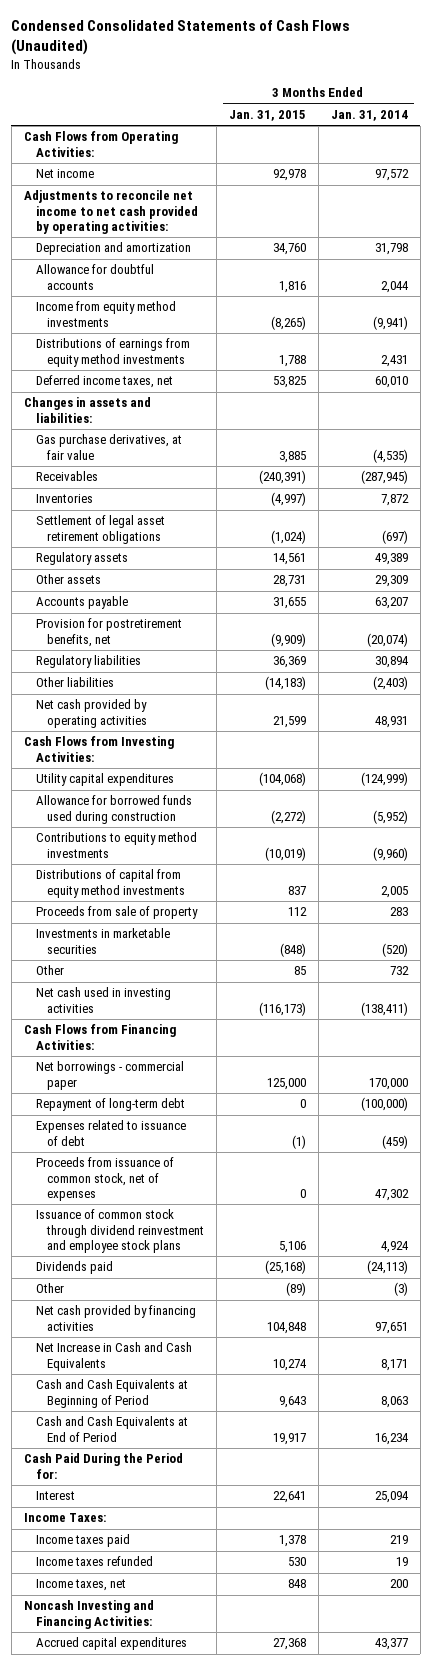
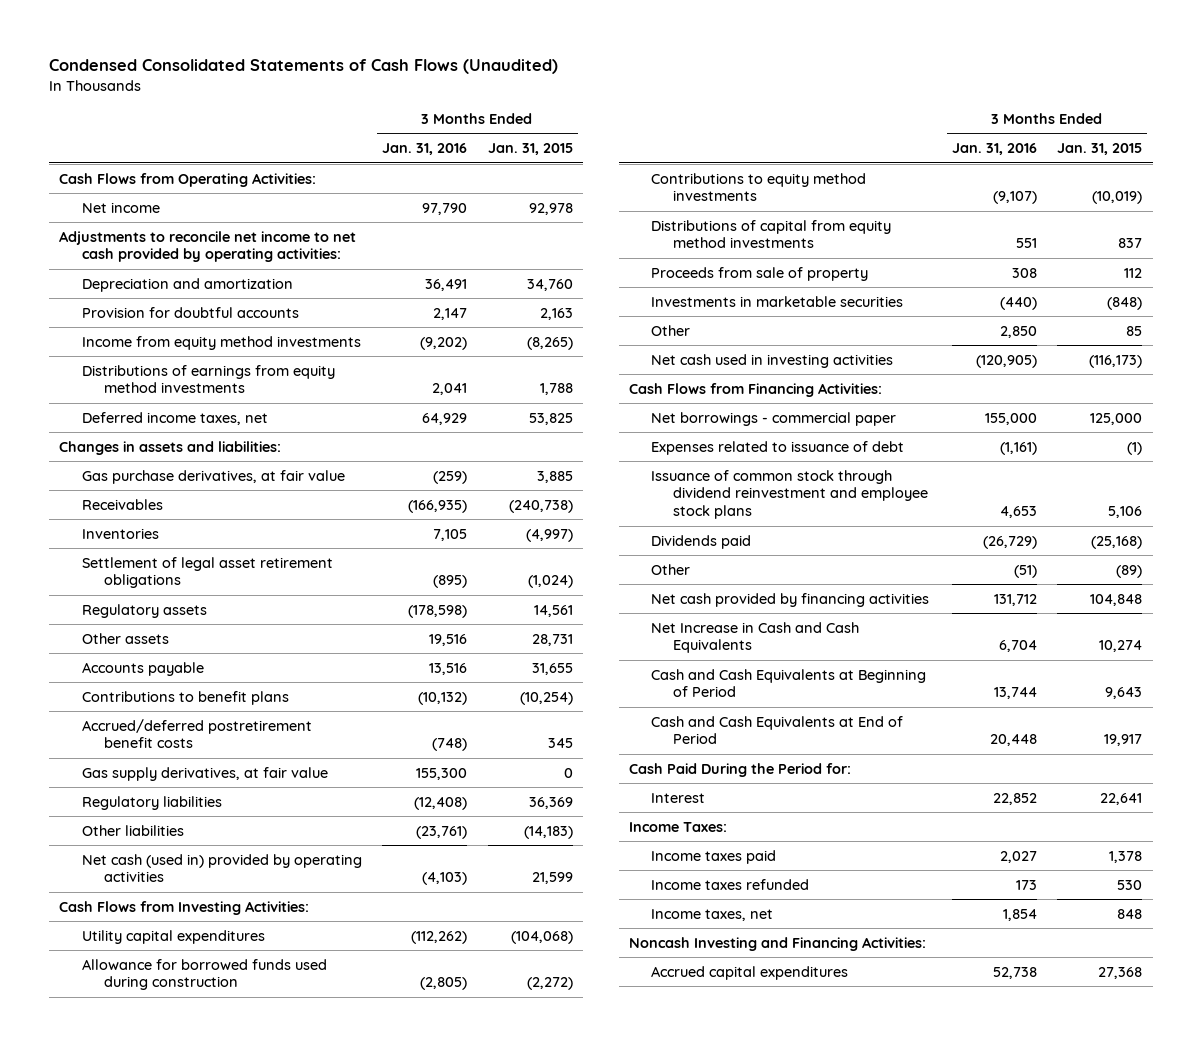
[330,109,408,121] Jan. 31, 2014 -> none
none -> [382,143,468,156] Jan. 31, 2016
[35,264,154,290] Allowance for doubtful accounts -> [81,306,299,318] Provision for doubtful accounts
[279,280,307,293] 1,816 -> [539,307,573,320] 2,163
[259,470,307,485] (240,391) -> [508,499,573,513] (240,738)
[35,618,182,647] Provision for postretirement benefits, net -> none
none -> [81,690,289,705] Contributions to benefit plans
none -> [81,718,312,749] Accrued/deferred postretirement benefit costs
none -> [81,766,328,781] Gas supply derivatives, at fair value
[35,699,148,728] Net cash provided by operating activities -> [81,853,362,883] Net cash (used in) provided by operating activities
[35,1098,185,1112] Repayment of long-term debt -> none
[35,1157,174,1202] Proceeds from issuance of common stock, net of expenses -> none

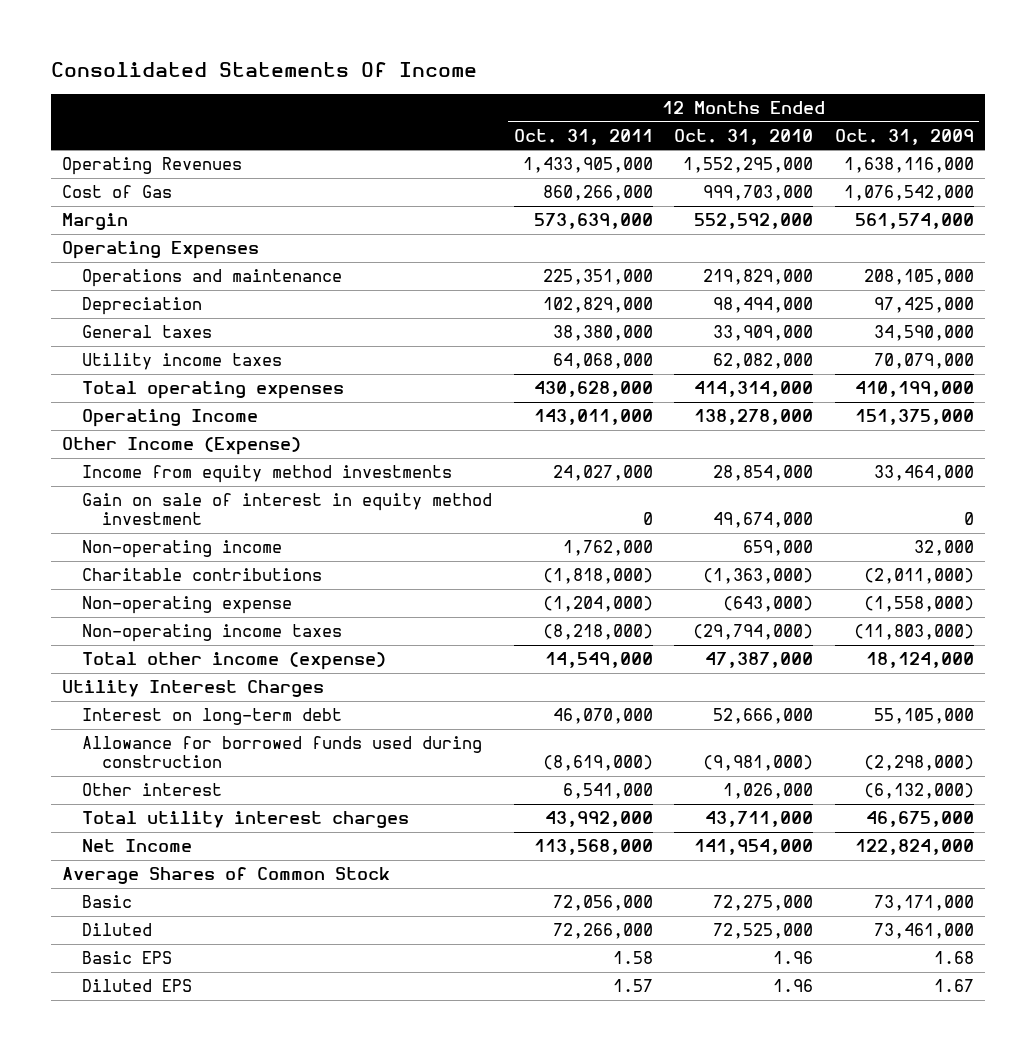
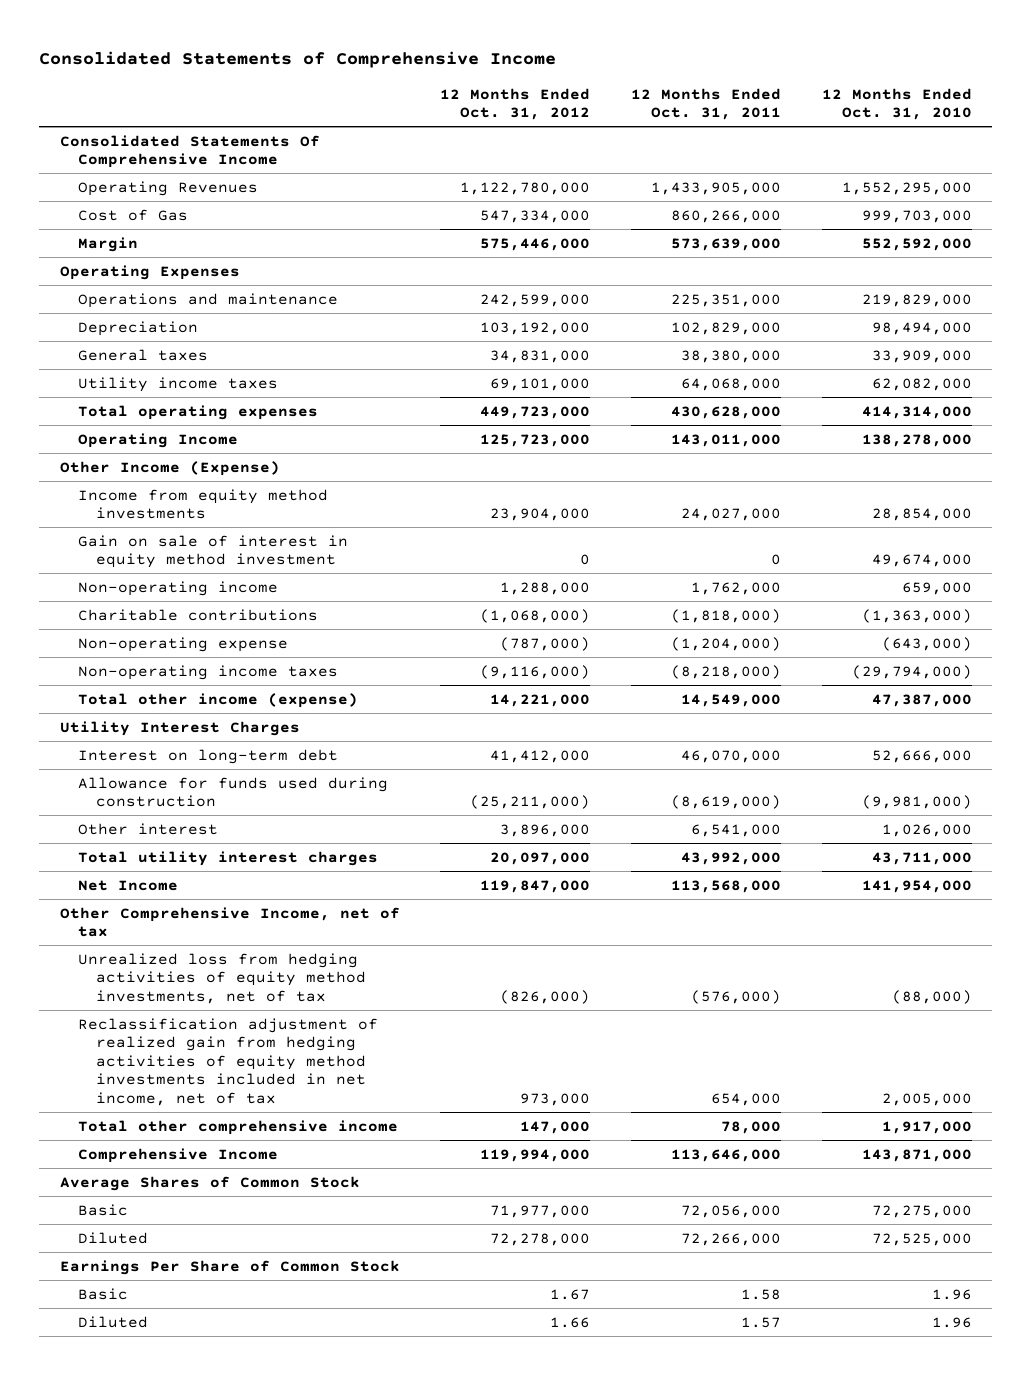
[51,61,478,77] Consolidated Statements Of Income -> [39,51,557,69] Consolidated Statements of Comprehensive Income
[834,128,974,145] Oct. 31, 2009 -> none
none -> [440,87,591,121] 12 Months Ended Oct. 31, 2012
none -> [59,134,320,169] Consolidated Statements Of Comprehensive Income
[81,736,482,769] Allowance for borrowed funds used during construction -> [77,776,388,808] Allowance for funds used during construction
none -> [59,906,400,938] Other Comprehensive Income, net of tax
none -> [77,952,367,1004] Unrealized loss from hedging activities of equity method investments, net of tax
none -> [77,1017,378,1107] Reclassification adjustment of realized gain from hedging activities of equity method investments included in net income, net of tax
none -> [77,1119,398,1135] Total other comprehensive income
none -> [77,1147,278,1163] Comprehensive Income
none -> [59,1259,400,1275] Earnings Per Share of Common Stock
[81,951,172,965] Basic EPS -> [77,1287,128,1300] Basic
[81,979,192,993] Diluted EPS -> [77,1315,148,1328] Diluted

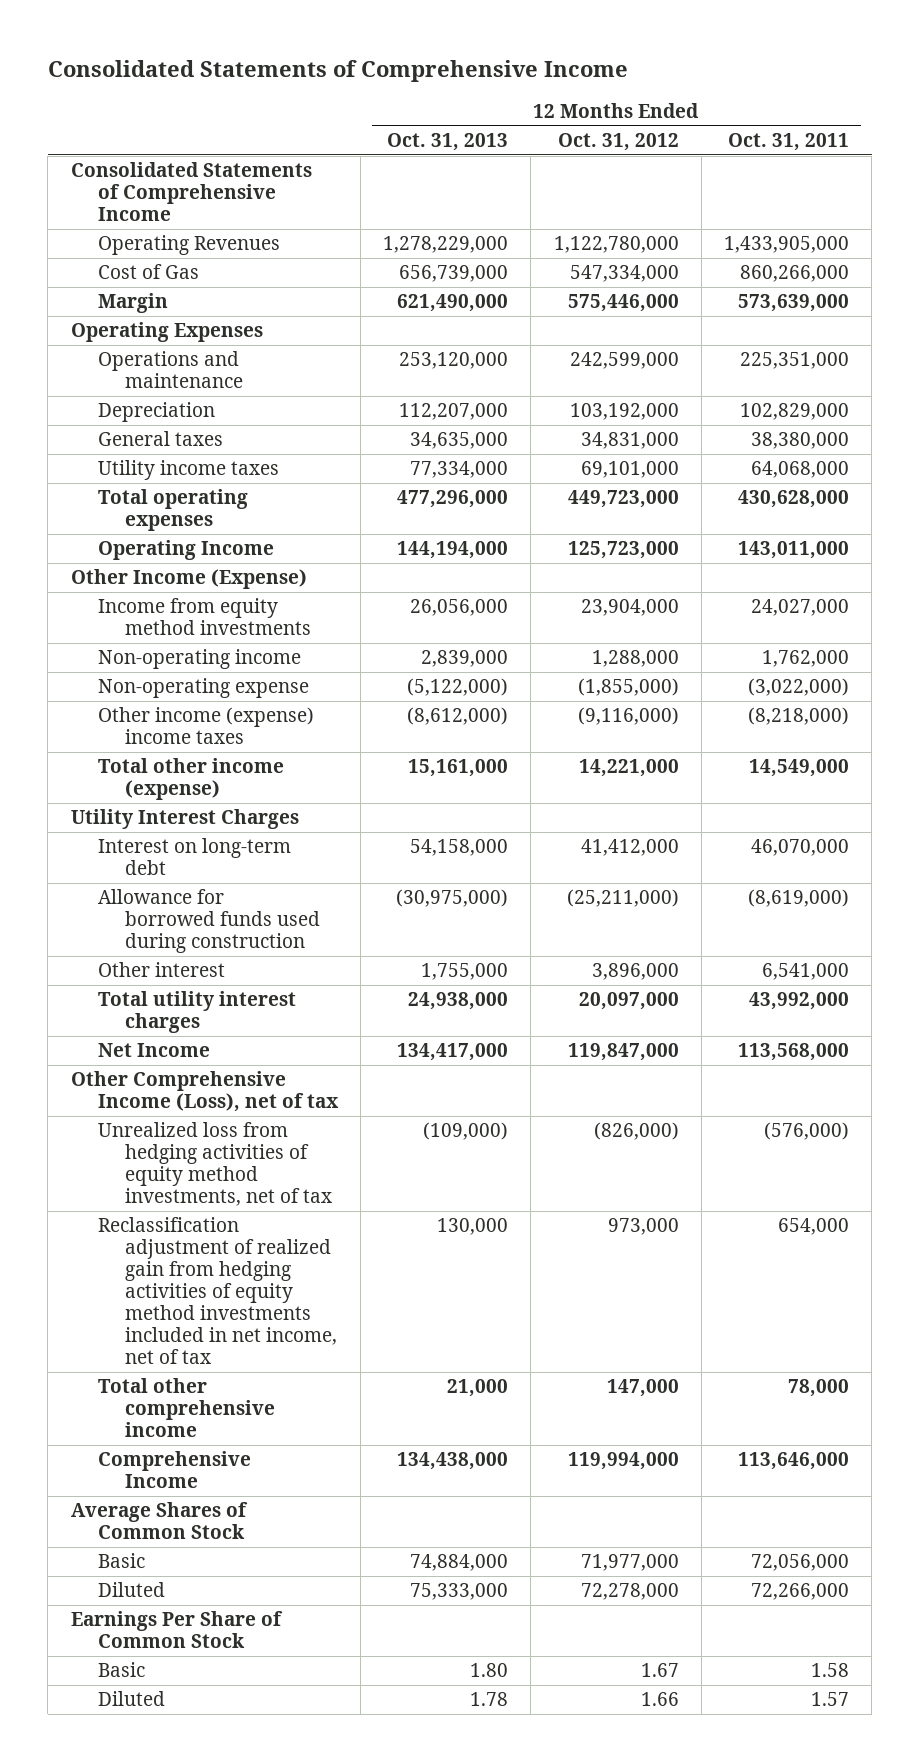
[821,87,972,121] 12 Months Ended Oct. 31, 2010 -> none
none -> [387,132,509,151] Oct. 31, 2013
[59,134,320,169] Consolidated Statements Of Comprehensive Income -> [70,162,312,222] Consolidated Statements of Comprehensive Income
[77,534,348,569] Gain on sale of interest in equity method investment -> none
[77,608,318,621] Charitable contributions -> none
[500,636,591,651] (787,000) -> [577,678,679,697] (1,855,000)
[671,636,782,651] (1,204,000) -> [748,678,850,697] (3,022,000)
[77,664,338,680] Non-operating income taxes -> [97,707,314,745] Other income (expense) income taxes
[77,776,388,808] Allowance for funds used during construction -> [97,889,320,954] Allowance for borrowed funds used during construction
[59,906,400,938] Other Comprehensive Income, net of tax -> [70,1071,339,1113] Other Comprehensive Income (Loss), net of tax

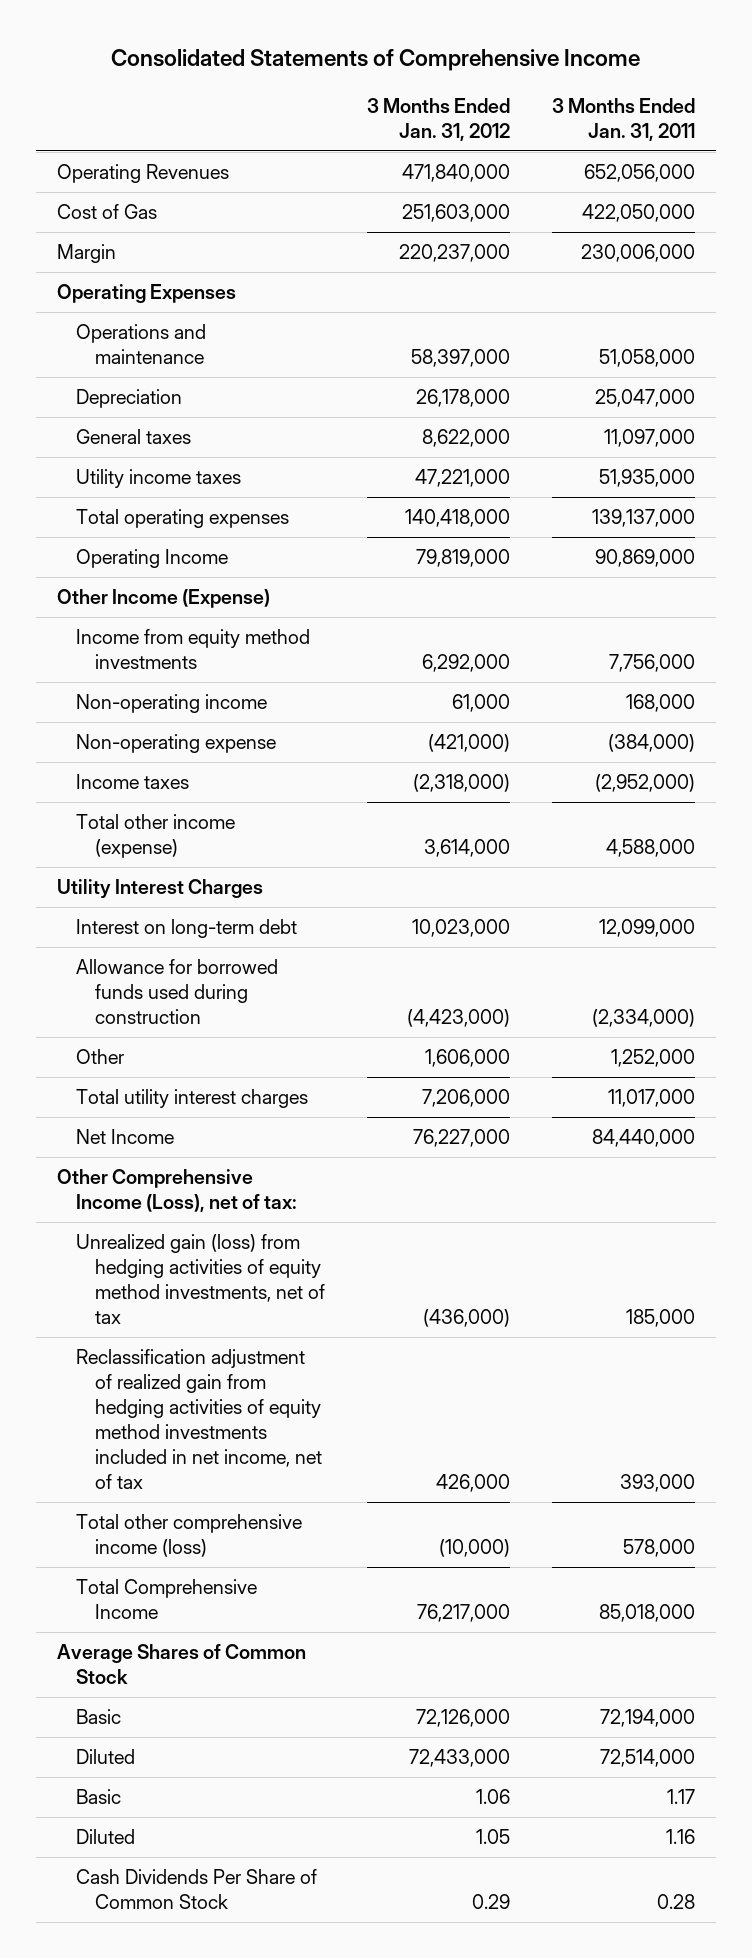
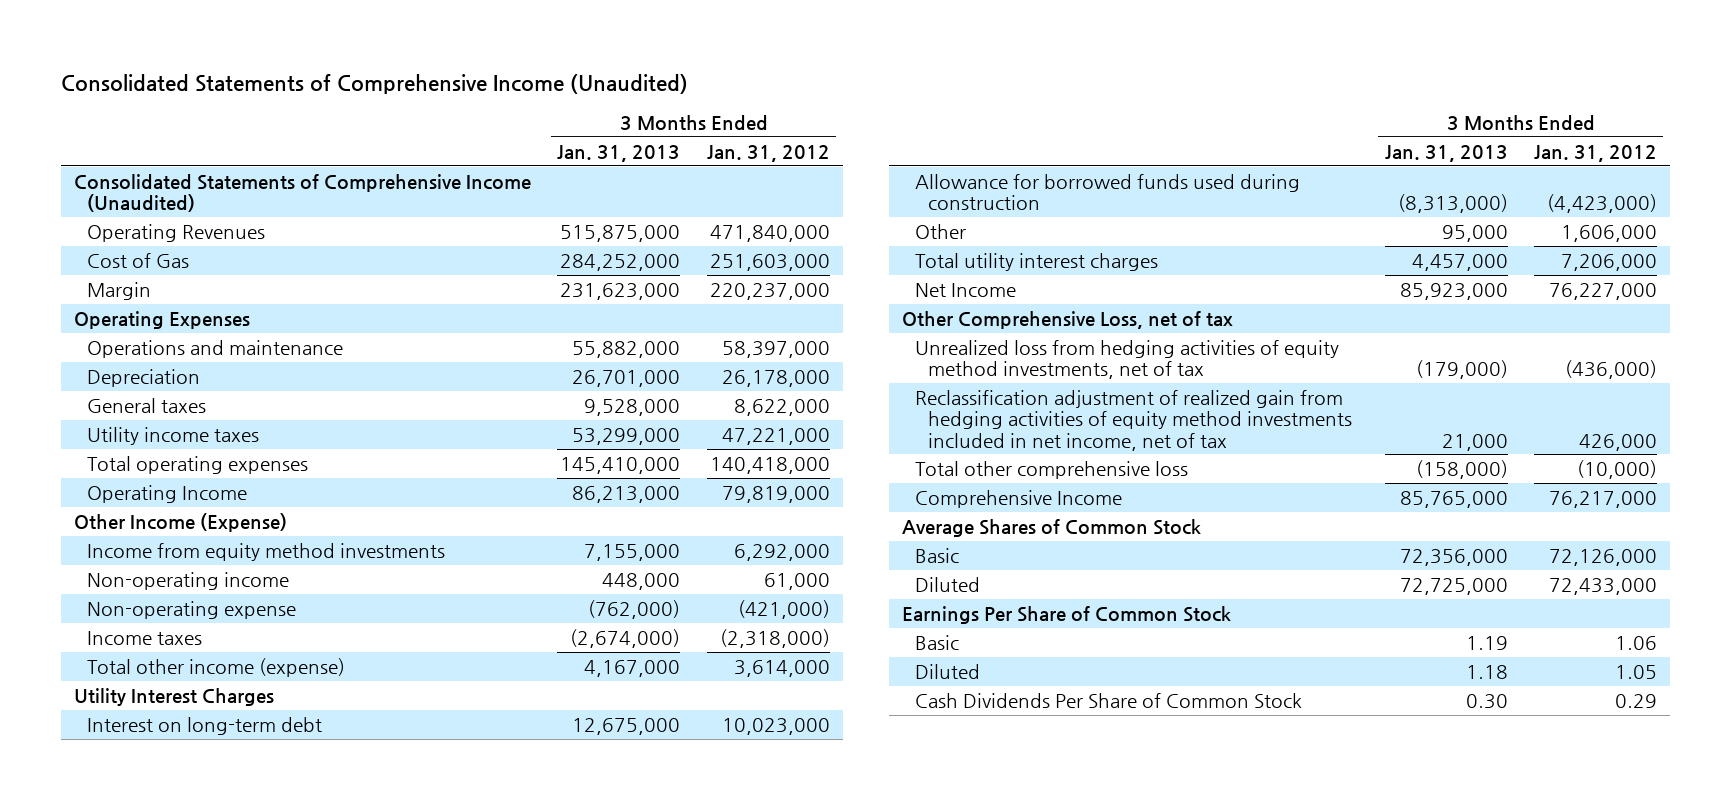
[111,49,641,72] Consolidated Statements of Comprehensive Income -> [61,73,689,94] Consolidated Statements of Comprehensive Income (Unaudited)
[552,97,696,141] 3 Months Ended Jan. 31, 2011 -> none
none -> [557,144,681,162] Jan. 31, 2013
none -> [74,173,532,213] Consolidated Statements of Comprehensive Income (Unaudited)
[57,1168,298,1213] Other Comprehensive Income (Loss), net of tax: -> [901,310,1233,329] Other Comprehensive Loss, net of tax
[76,1233,326,1325] Unrealized gain (loss) from hedging activities of equity method investments, net of tax -> [914,339,1339,380] Unrealized loss from hedging activities of equity method investments, net of tax
[76,1513,303,1558] Total other comprehensive income (loss) -> [914,460,1188,479] Total other comprehensive loss
[76,1578,258,1620] Total Comprehensive Income -> [914,489,1122,508] Comprehensive Income
none -> [901,605,1231,624] Earnings Per Share of Common Stock

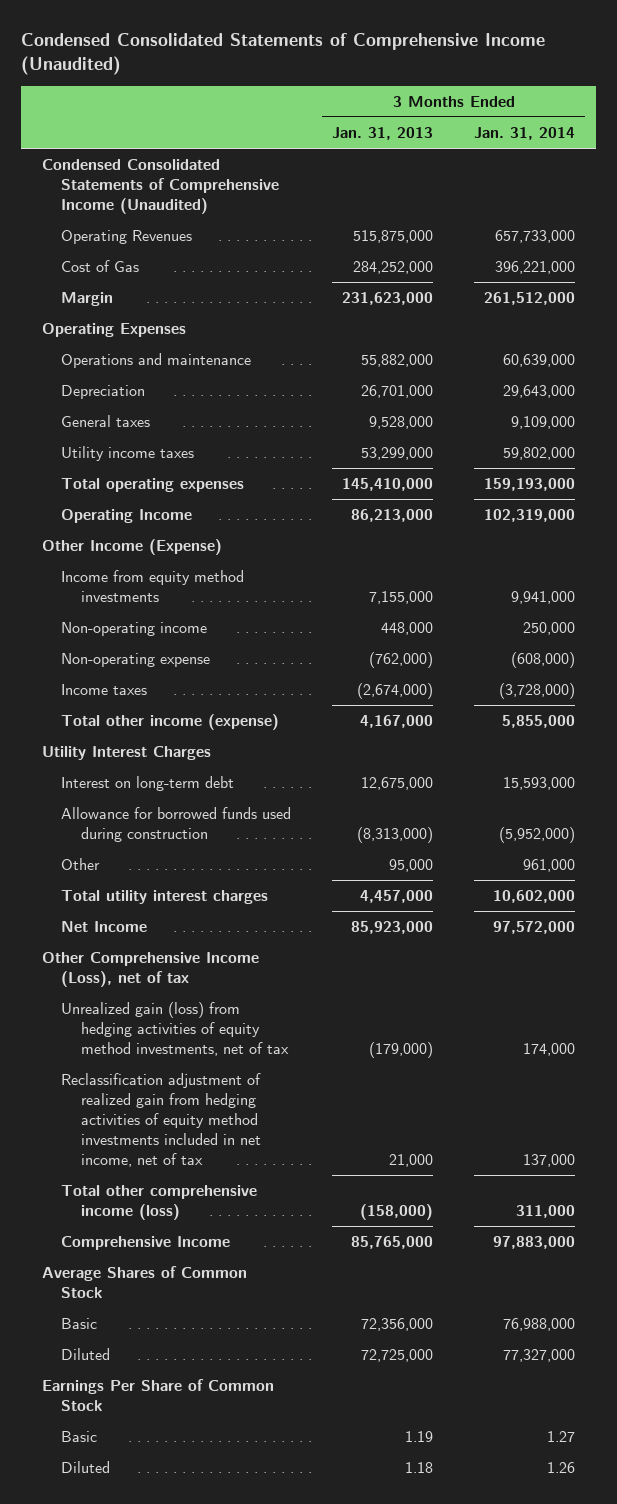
[61,73,689,94] Consolidated Statements of Comprehensive Income (Unaudited) -> [21,32,546,75] Condensed Consolidated Statements of Comprehensive Income (Unaudited)
[706,144,830,162] Jan. 31, 2012 -> none
none -> [474,127,576,141] Jan. 31, 2014
[74,173,532,213] Consolidated Statements of Comprehensive Income (Unaudited) -> [41,159,280,214] Condensed Consolidated Statements of Comprehensive Income (Unaudited)
[901,310,1233,329] Other Comprehensive Loss, net of tax -> [41,952,259,988] Other Comprehensive Income (Loss), net of tax
[914,339,1339,380] Unrealized loss from hedging activities of equity method investments, net of tax -> [61,1002,289,1056] Unrealized gain (loss) from hedging activities of equity method investments, net of tax
[914,460,1188,479] Total other comprehensive loss -> [61,1185,258,1221] Total other comprehensive income (loss)
[914,692,1302,708] Cash Dividends Per Share of Common Stock -> none

